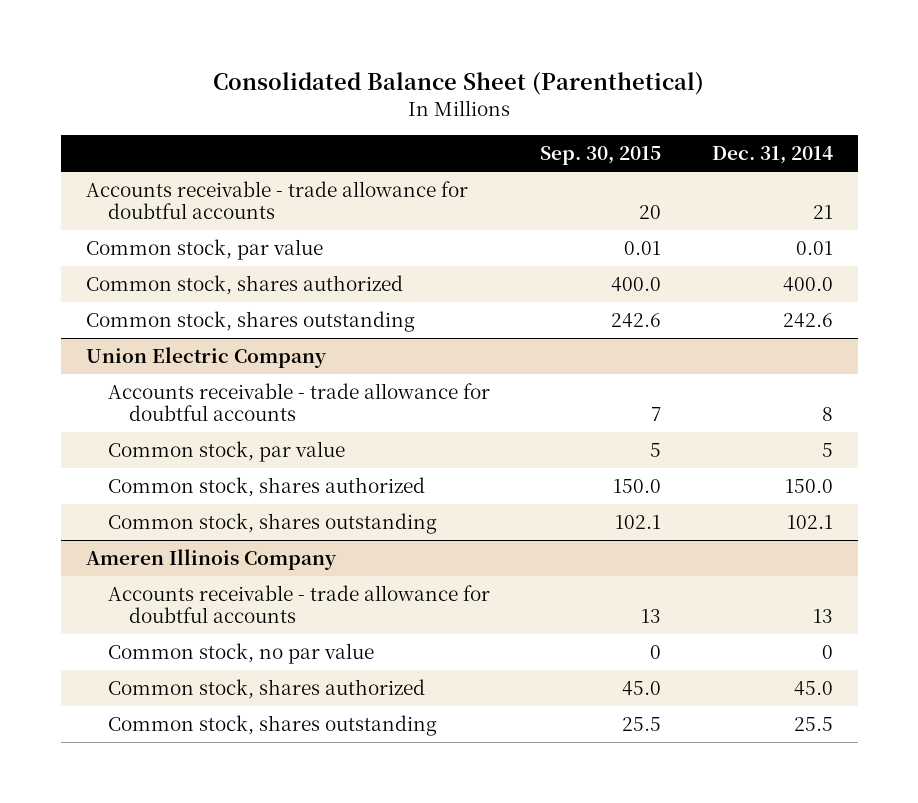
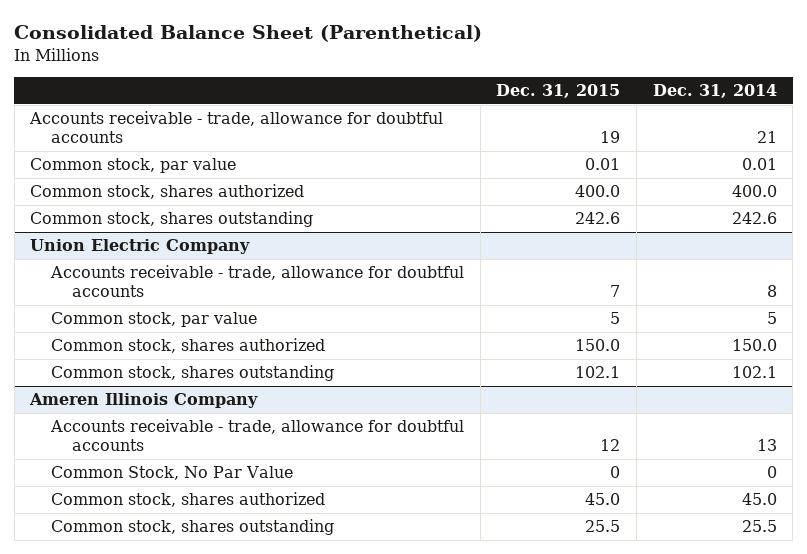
[540,146,662,166] Sep. 30, 2015 -> none
none -> [496,84,621,99] Dec. 31, 2015
[85,181,468,220] Accounts receivable - trade allowance for doubtful accounts -> [29,111,444,144] Accounts receivable - trade, allowance for doubtful accounts
[107,383,490,422] Accounts receivable - trade allowance for doubtful accounts -> [50,265,465,298] Accounts receivable - trade, allowance for doubtful accounts
[107,585,490,624] Accounts receivable - trade allowance for doubtful accounts -> [50,419,465,452] Accounts receivable - trade, allowance for doubtful accounts
[107,643,374,665] Common stock, no par value -> [51,466,294,481] Common Stock, No Par Value

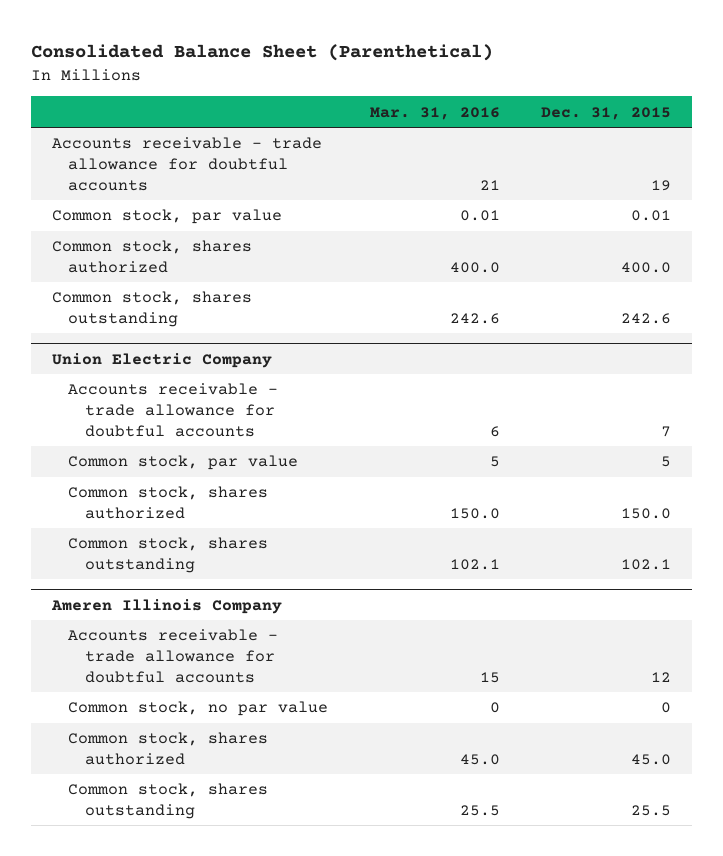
[652,84,777,99] Dec. 31, 2014 -> none
none -> [369,106,500,120] Mar. 31, 2016
[29,111,444,144] Accounts receivable - trade, allowance for doubtful accounts -> [51,137,322,191] Accounts receivable - trade allowance for doubtful accounts
[50,265,465,298] Accounts receivable - trade, allowance for doubtful accounts -> [68,383,279,437] Accounts receivable - trade allowance for doubtful accounts
[50,419,465,452] Accounts receivable - trade, allowance for doubtful accounts -> [68,629,279,683] Accounts receivable - trade allowance for doubtful accounts
[51,466,294,481] Common Stock, No Par Value -> [68,701,329,717] Common stock, no par value

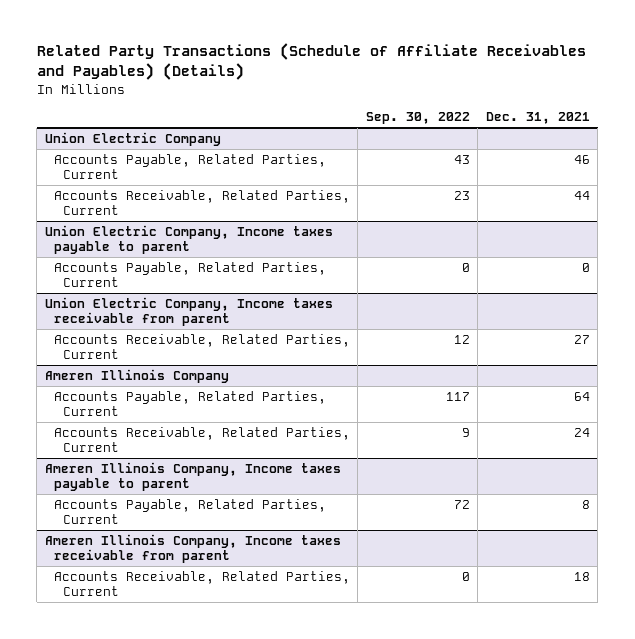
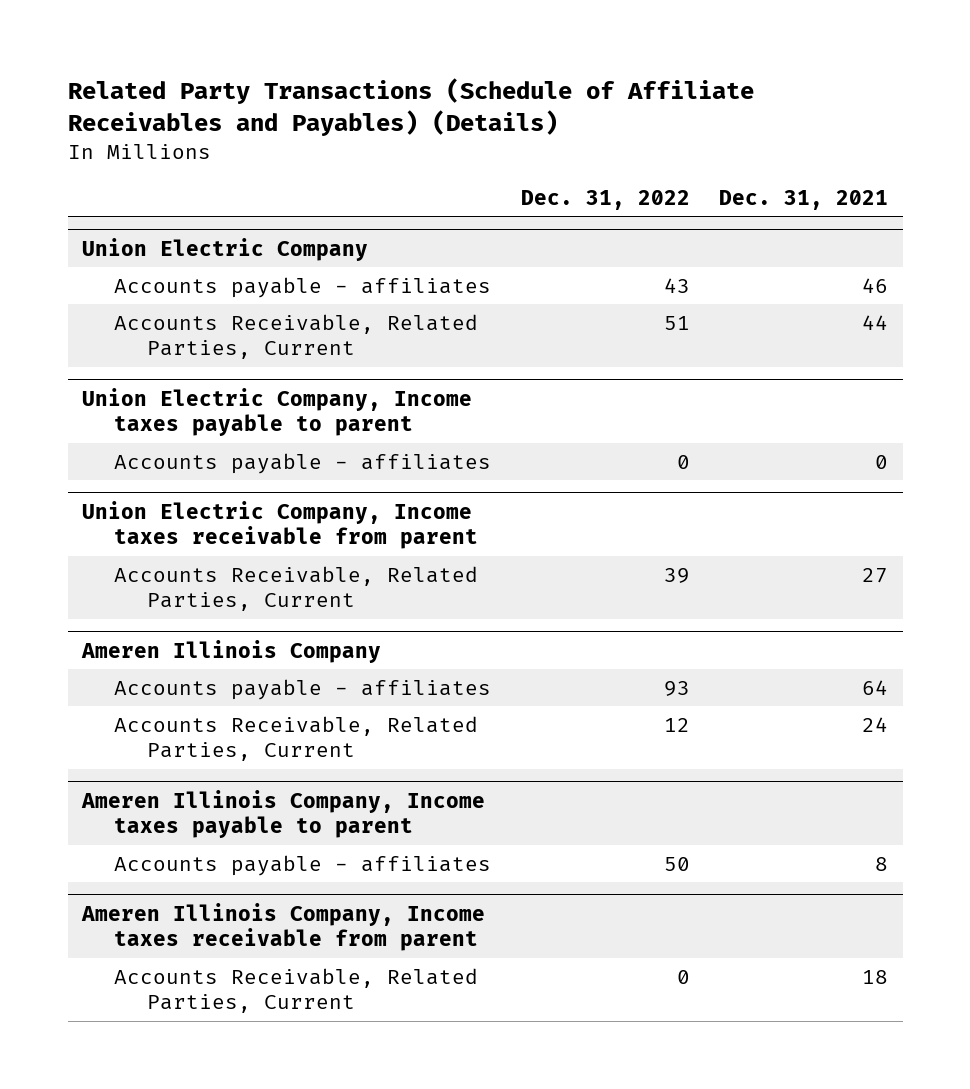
[365,112,470,125] Sep. 30, 2022 -> none
none -> [520,189,690,210] Dec. 31, 2022
[53,153,326,179] Accounts Payable, Related Parties, Current -> [114,276,492,298] Accounts payable - affiliates
[53,261,326,287] Accounts Payable, Related Parties, Current -> [114,452,492,474] Accounts payable - affiliates
[53,390,326,416] Accounts Payable, Related Parties, Current -> [114,678,492,700] Accounts payable - affiliates
[53,498,326,524] Accounts Payable, Related Parties, Current -> [114,854,492,876] Accounts payable - affiliates

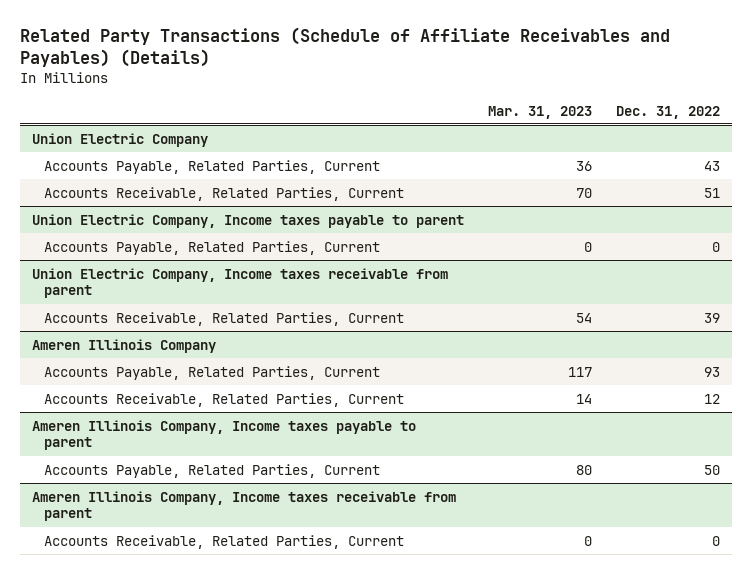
[719,189,889,210] Dec. 31, 2021 -> none
none -> [487,105,592,119] Mar. 31, 2023
[114,276,492,298] Accounts payable - affiliates -> [43,159,380,174] Accounts Payable, Related Parties, Current
[114,452,492,474] Accounts payable - affiliates -> [43,240,380,255] Accounts Payable, Related Parties, Current
[114,678,492,700] Accounts payable - affiliates -> [43,365,380,380] Accounts Payable, Related Parties, Current
[114,854,492,876] Accounts payable - affiliates -> [43,463,380,478] Accounts Payable, Related Parties, Current

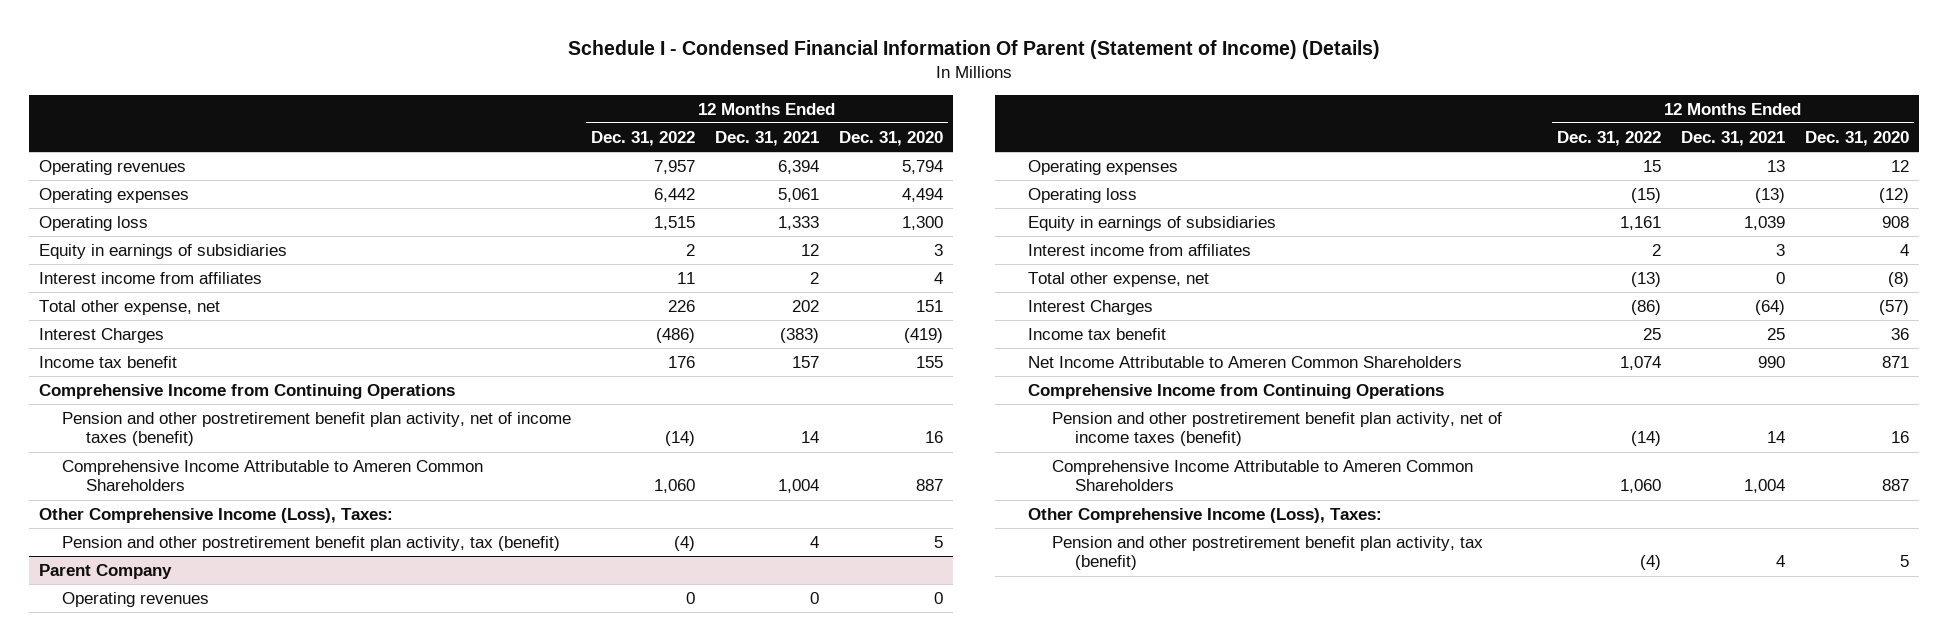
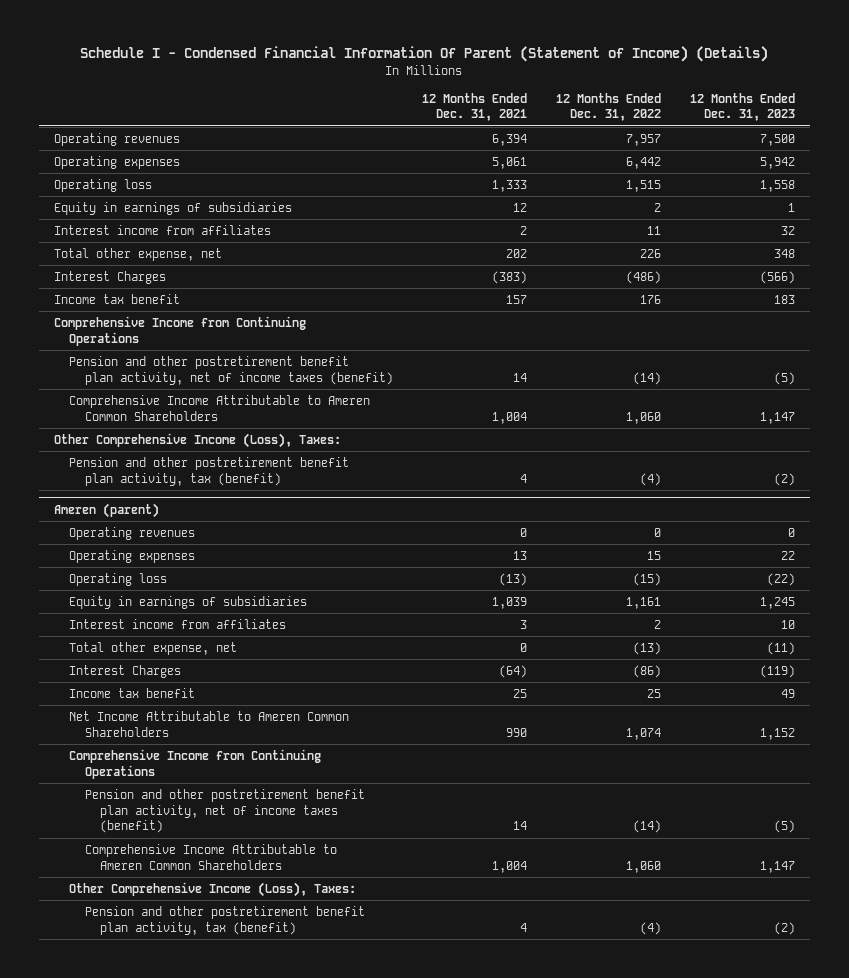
[839,130,944,146] Dec. 31, 2020 -> none
none -> [690,92,796,122] 12 Months Ended Dec. 31, 2023
[39,563,173,579] Parent Company -> [53,502,159,518] Ameren (parent)

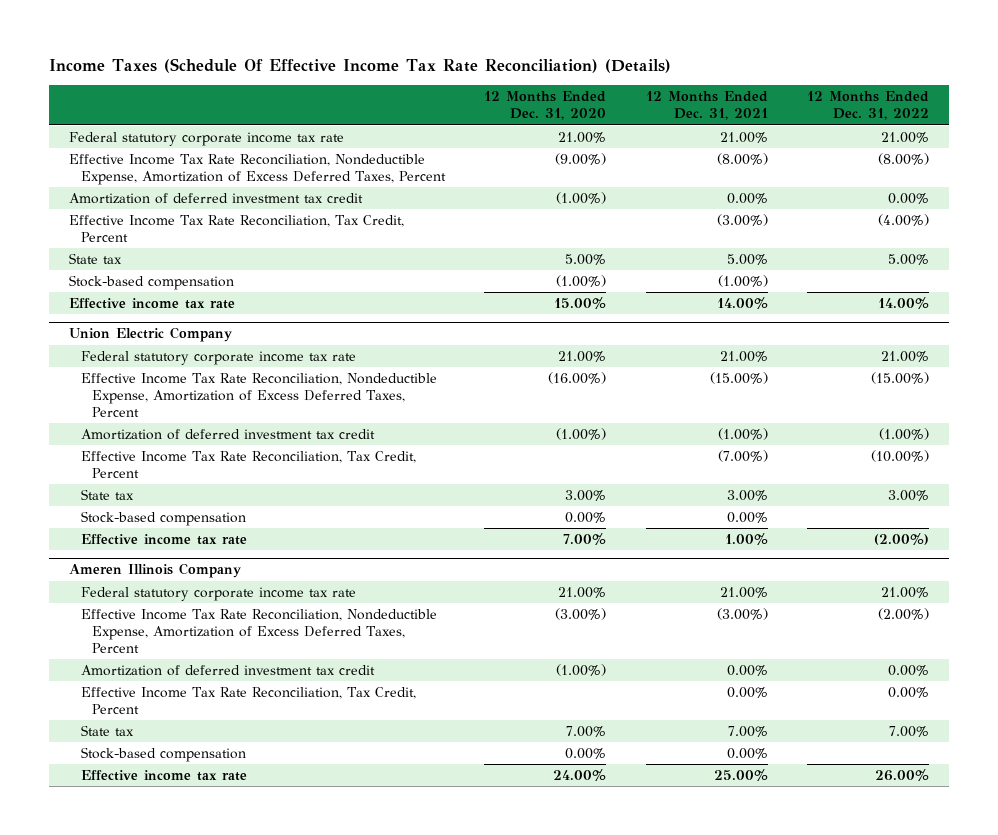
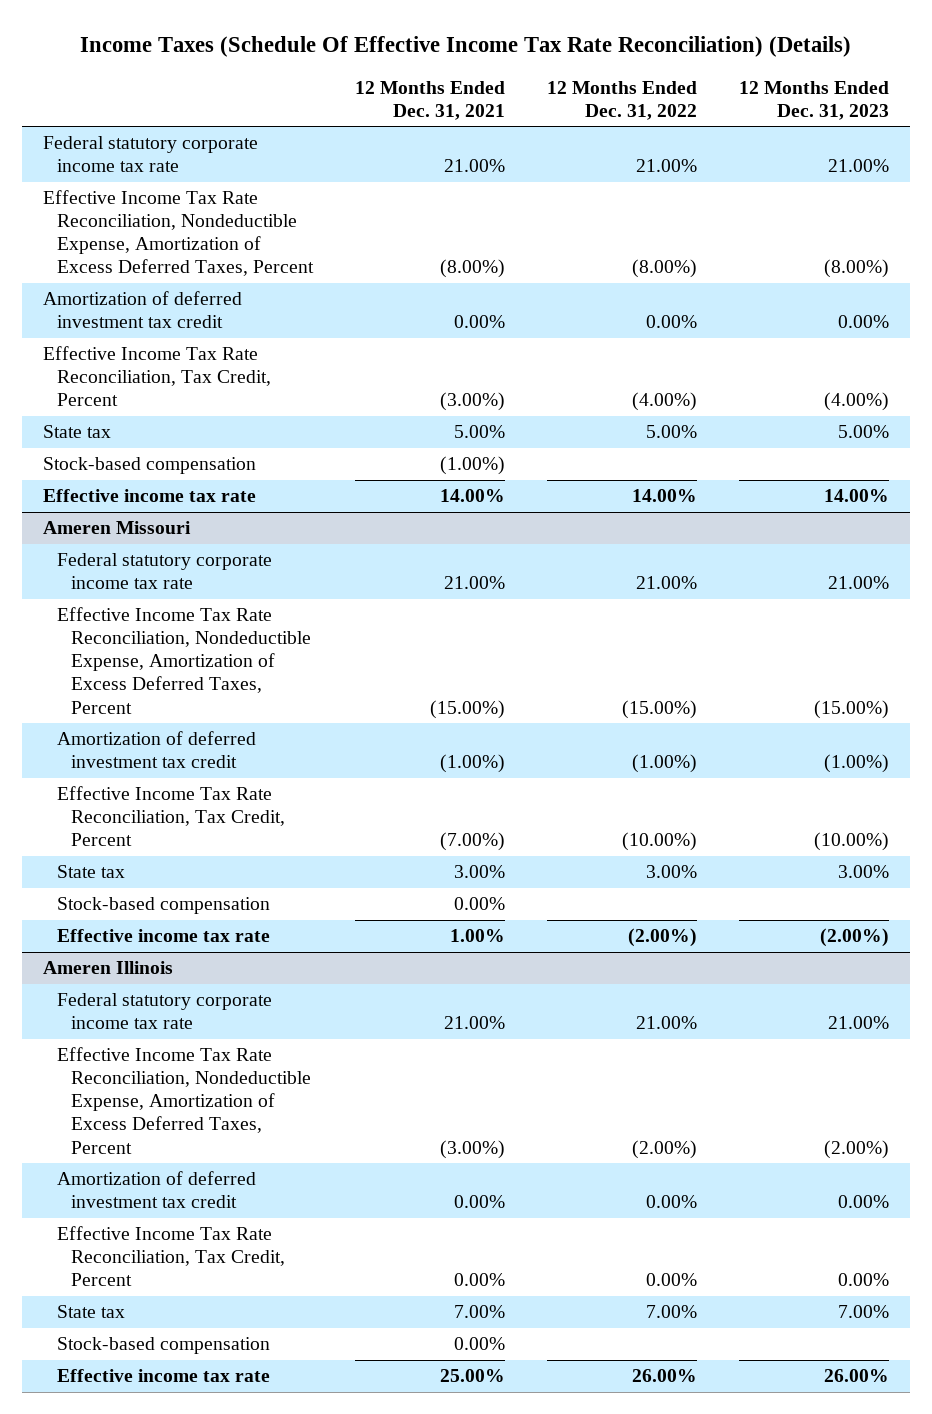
[484,91,607,121] 12 Months Ended Dec. 31, 2020 -> none
none -> [738,80,889,120] 12 Months Ended Dec. 31, 2023
[68,327,232,343] Union Electric Company -> [43,521,192,535] Ameren Missouri
[68,563,241,579] Ameren Illinois Company -> [43,961,174,975] Ameren Illinois

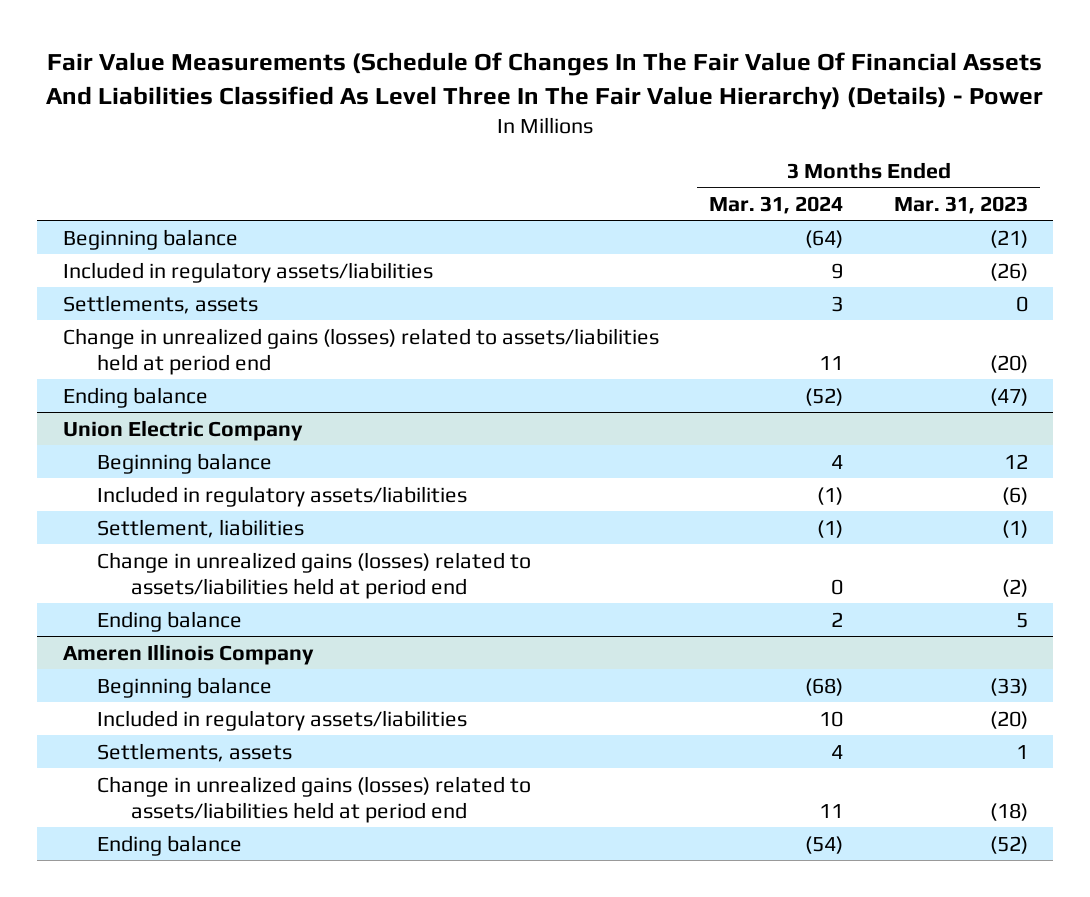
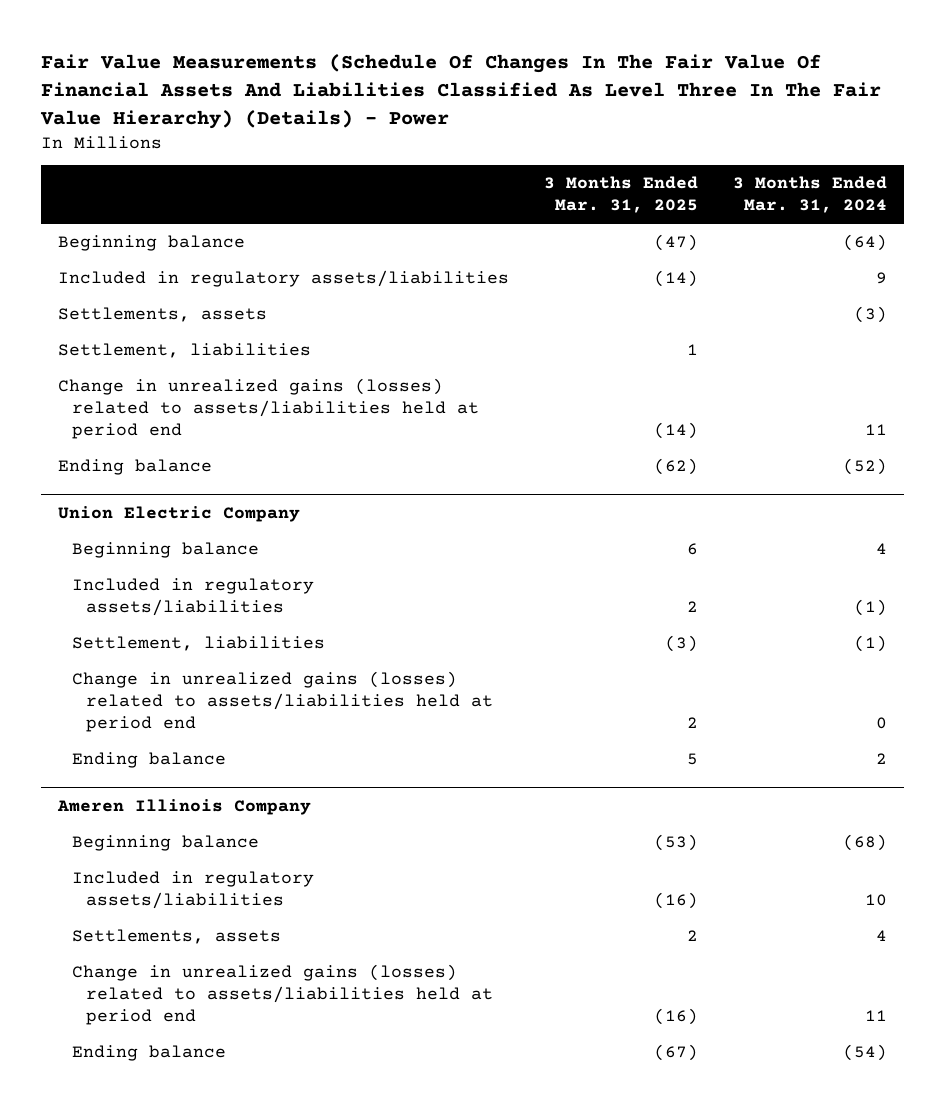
[893,195,1028,214] Mar. 31, 2023 -> none
none -> [543,176,698,214] 3 Months Ended Mar. 31, 2025
[831,295,844,312] 3 -> [853,306,887,324] (3)
none -> [58,343,312,359] Settlement, liabilities

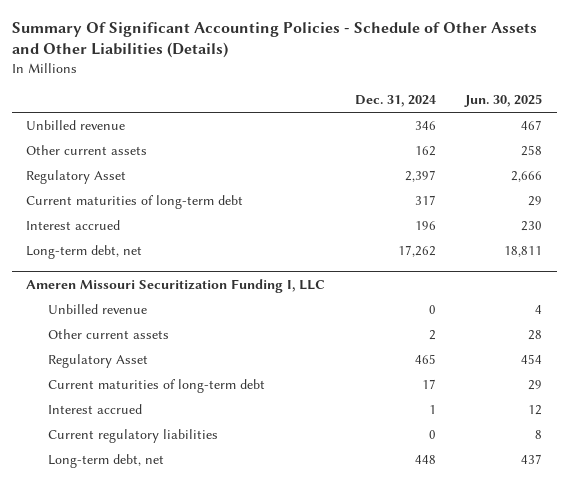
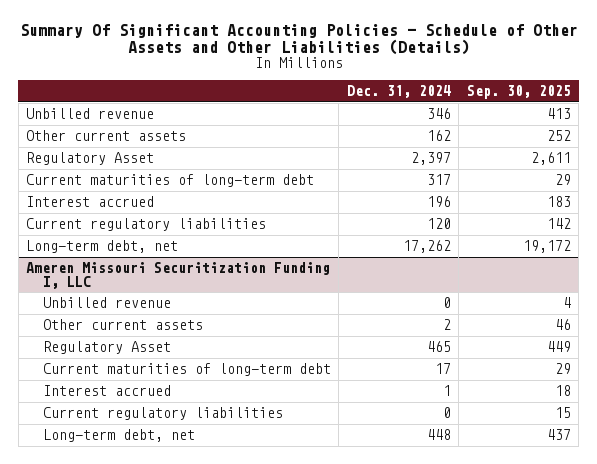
[464,93,543,107] Jun. 30, 2025 -> none
none -> [466,84,571,99] Sep. 30, 2025
none -> [26,218,267,232] Current regulatory liabilities

